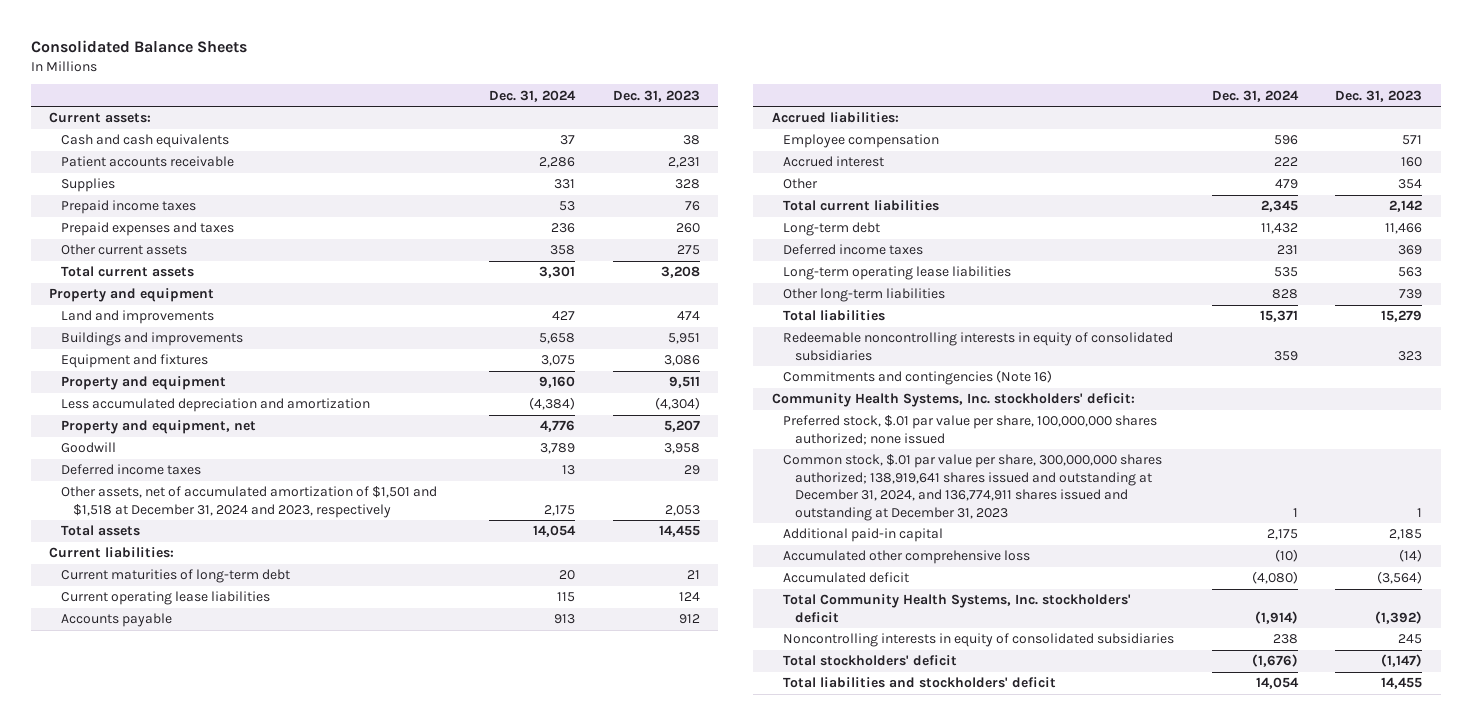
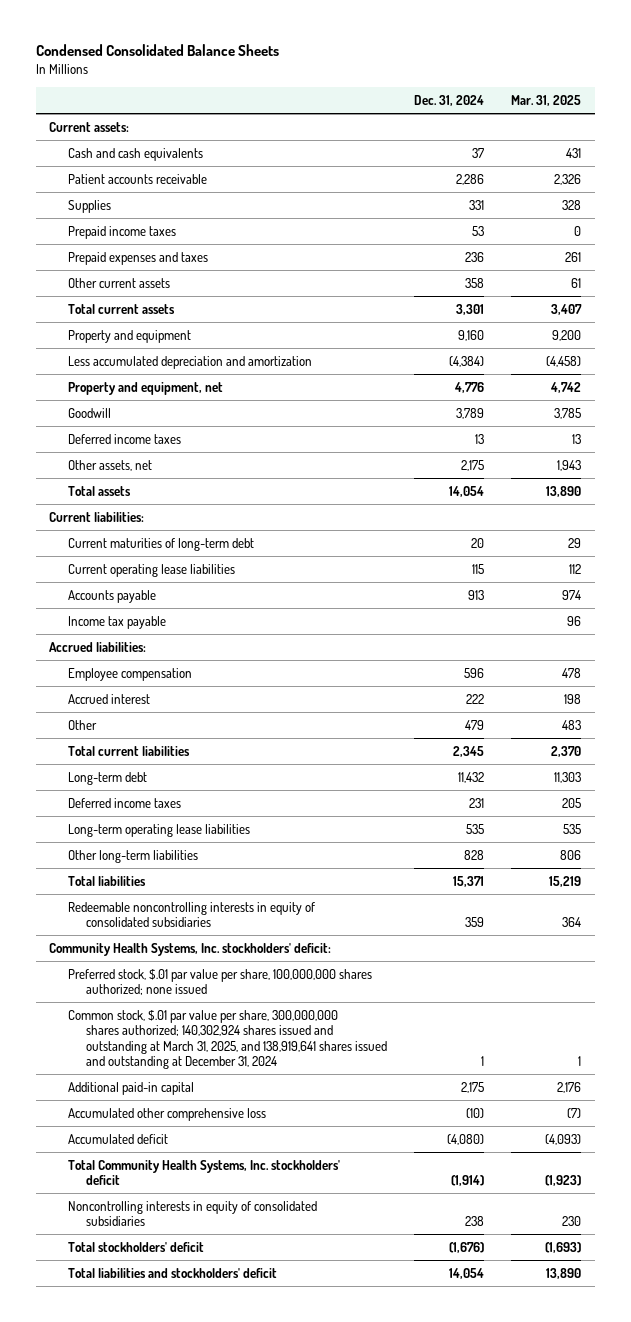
[30,39,247,53] Consolidated Balance Sheets -> [35,44,279,57] Condensed Consolidated Balance Sheets
[612,89,700,102] Dec. 31, 2023 -> none
none -> [511,95,582,107] Mar. 31, 2025
[49,288,215,303] Property and equipment -> none
[60,310,214,325] Land and improvements -> none
[60,332,243,347] Buildings and improvements -> none
[60,354,208,369] Equipment and fixtures -> none
[60,486,437,518] Other assets, net of accumulated amortization of $1,501 and $1,518 at December 31, 2024 and 2023, respectively -> [67,459,152,471] Other assets, net
none -> [67,615,166,629] Income tax payable
[783,370,1053,386] Commitments and contingencies (Note 16) -> none
[783,454,1163,521] Common stock, $.01 par value per share, 300,000,000 shares authorized; 138,919,641 shares issued and outstanding at December 31, 2024, and 136,774,911 shares issued and outstanding at December 31, 2023 -> [67,1009,387,1070] Common stock, $.01 par value per share, 300,000,000 shares authorized; 140,302,924 shares issued and outstanding at March 31, 2025, and 138,919,641 shares issued and outstanding at December 31, 2024

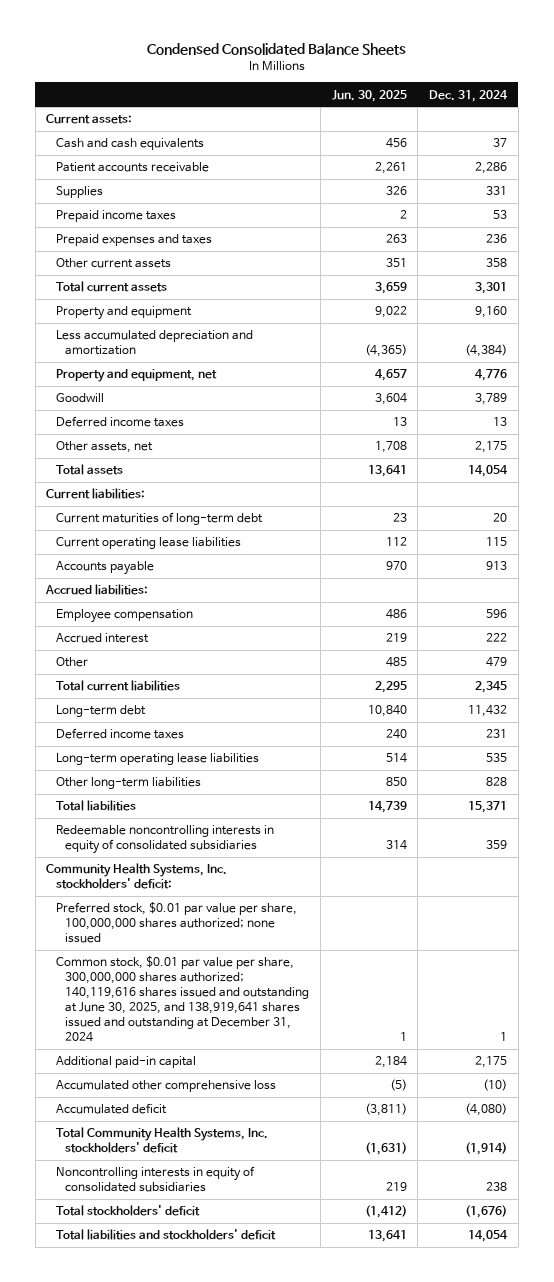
[511,95,582,107] Mar. 31, 2025 -> none
none -> [331,89,407,102] Jun. 30, 2025
[67,615,166,629] Income tax payable -> none
[67,968,372,996] Preferred stock, $.01 par value per share, 100,000,000 shares authorized; none issued -> [55,902,297,944] Preferred stock, $0.01 par value per share, 100,000,000 shares authorized; none issued
[67,1009,387,1070] Common stock, $.01 par value per share, 300,000,000 shares authorized; 140,302,924 shares issued and outstanding at March 31, 2025, and 138,919,641 shares issued and outstanding at December 31, 2024 -> [55,956,309,1042] Common stock, $0.01 par value per share, 300,000,000 shares authorized; 140,119,616 shares issued and outstanding at June 30, 2025, and 138,919,641 shares issued and outstanding at December 31, 2024

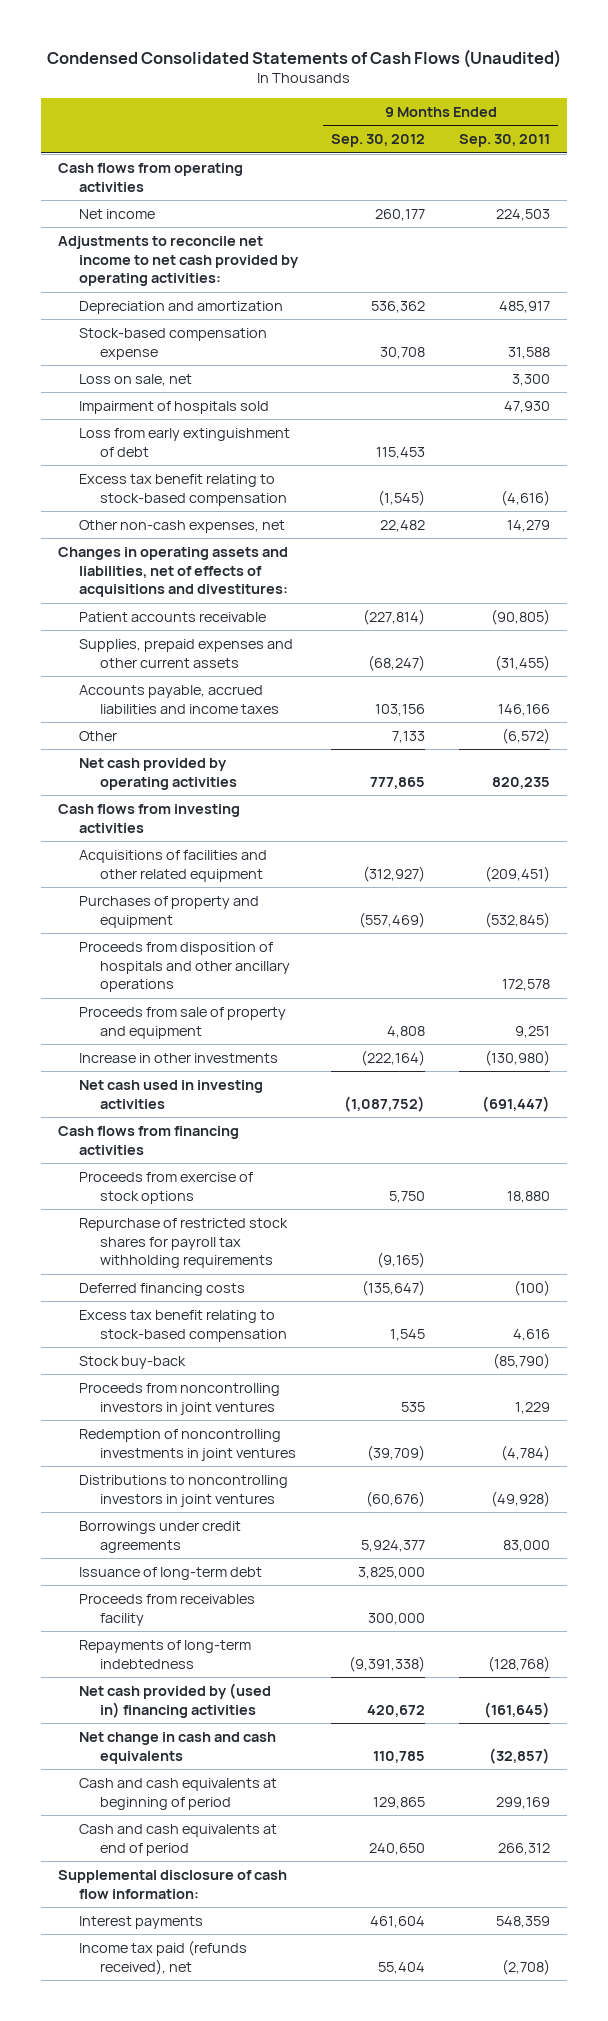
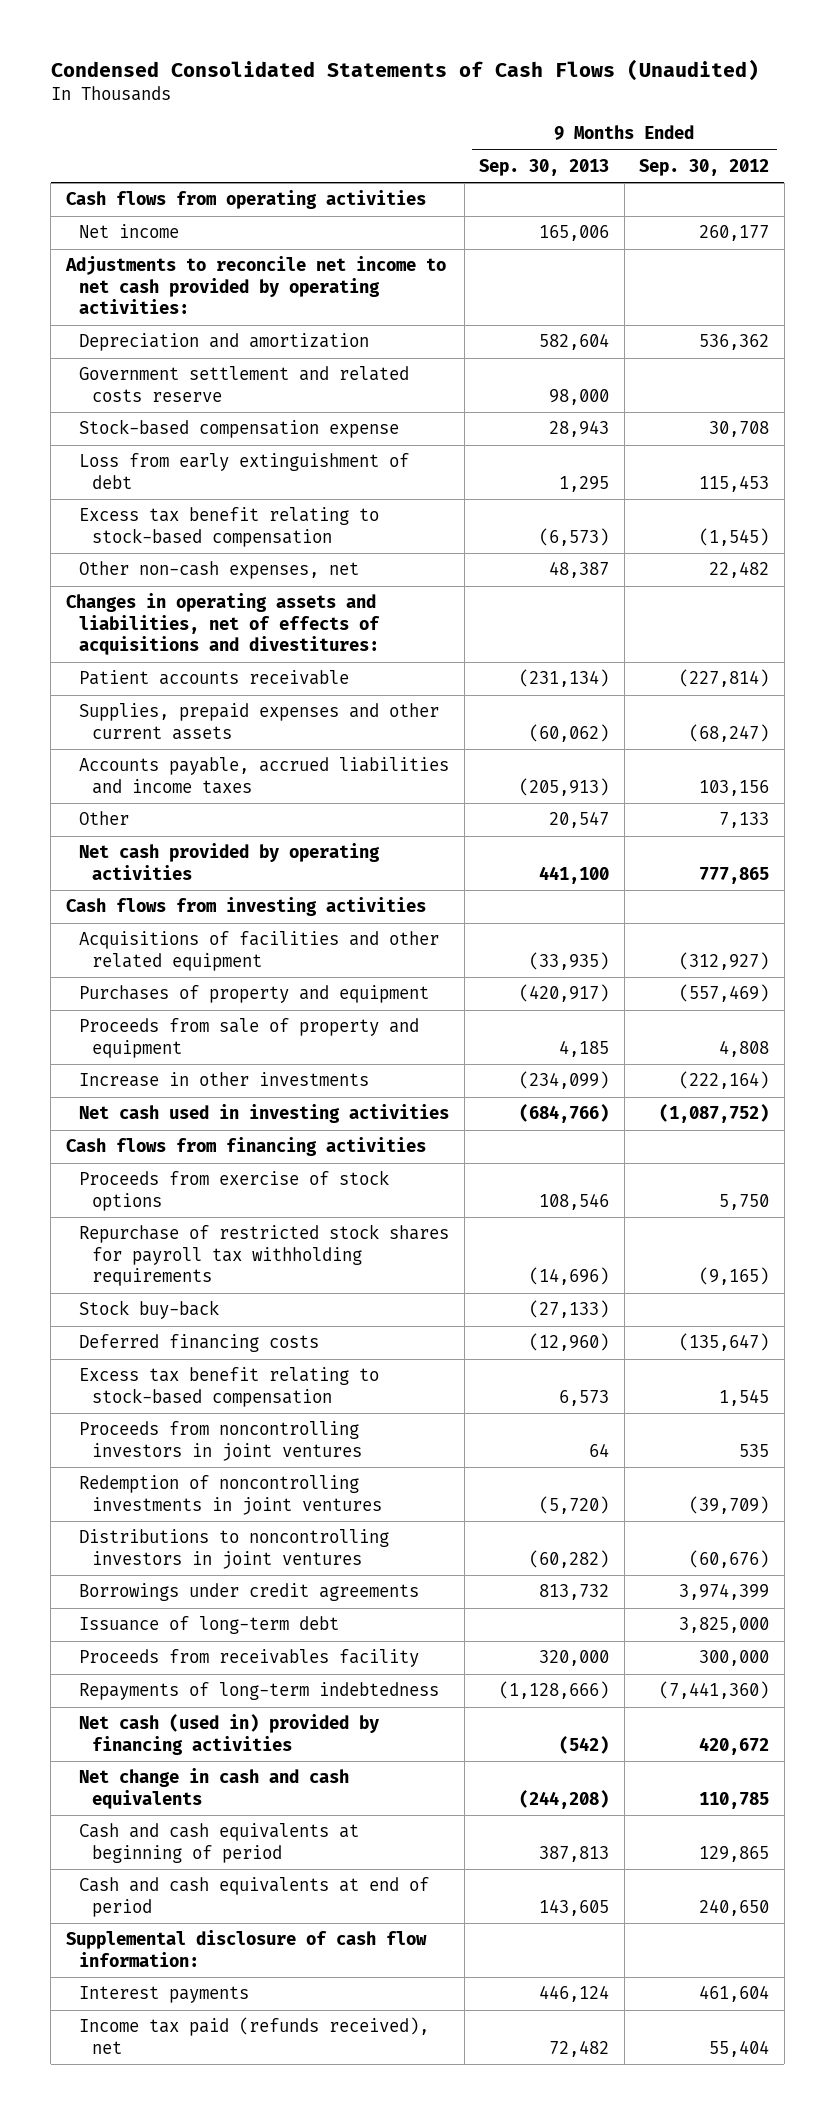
[458,134,550,148] Sep. 30, 2011 -> none
none -> [479,158,610,176] Sep. 30, 2013
none -> [79,366,410,402] Government settlement and related costs reserve
[78,374,192,387] Loss on sale, net -> none
[78,401,269,415] Impairment of hospitals sold -> none
[78,942,290,993] Proceeds from disposition of hospitals and other ancillary operations -> none
[78,1356,186,1370] Stock buy-back -> [79,1300,220,1320] Stock buy-back
[361,1539,426,1552] 5,924,377 -> [679,1583,770,1601] 3,974,399
[349,1655,426,1672] (9,391,338) -> [659,1681,770,1700] (7,441,360)
[78,1683,271,1718] Net cash provided by (used in) financing activities -> [79,1714,380,1755] Net cash (used in) provided by financing activities

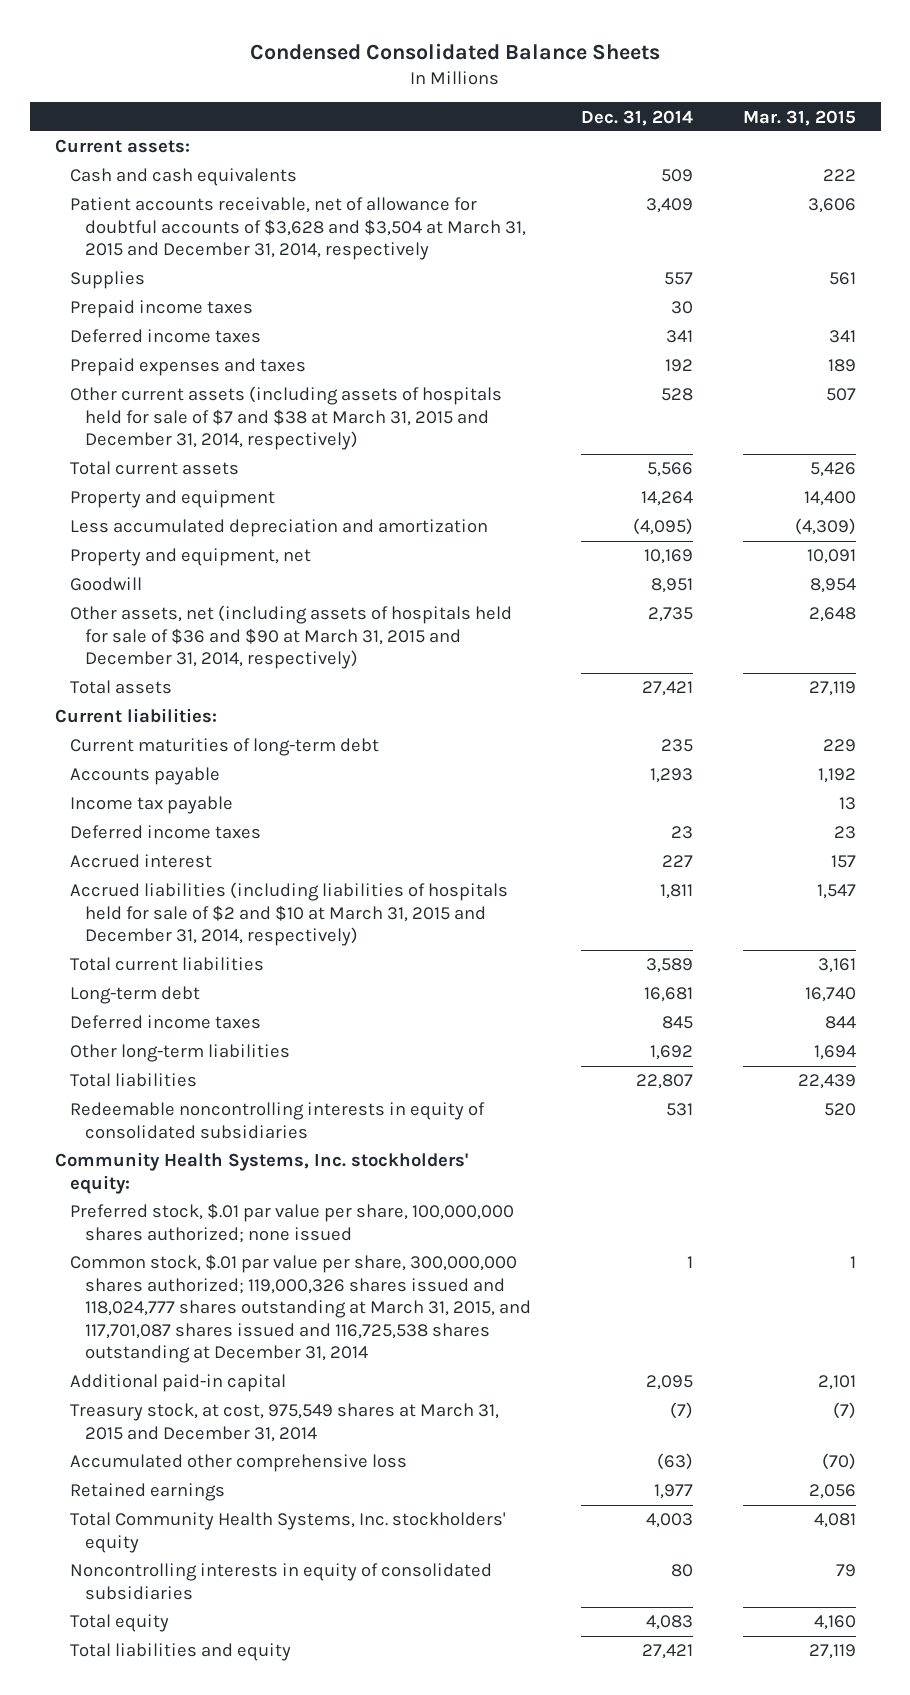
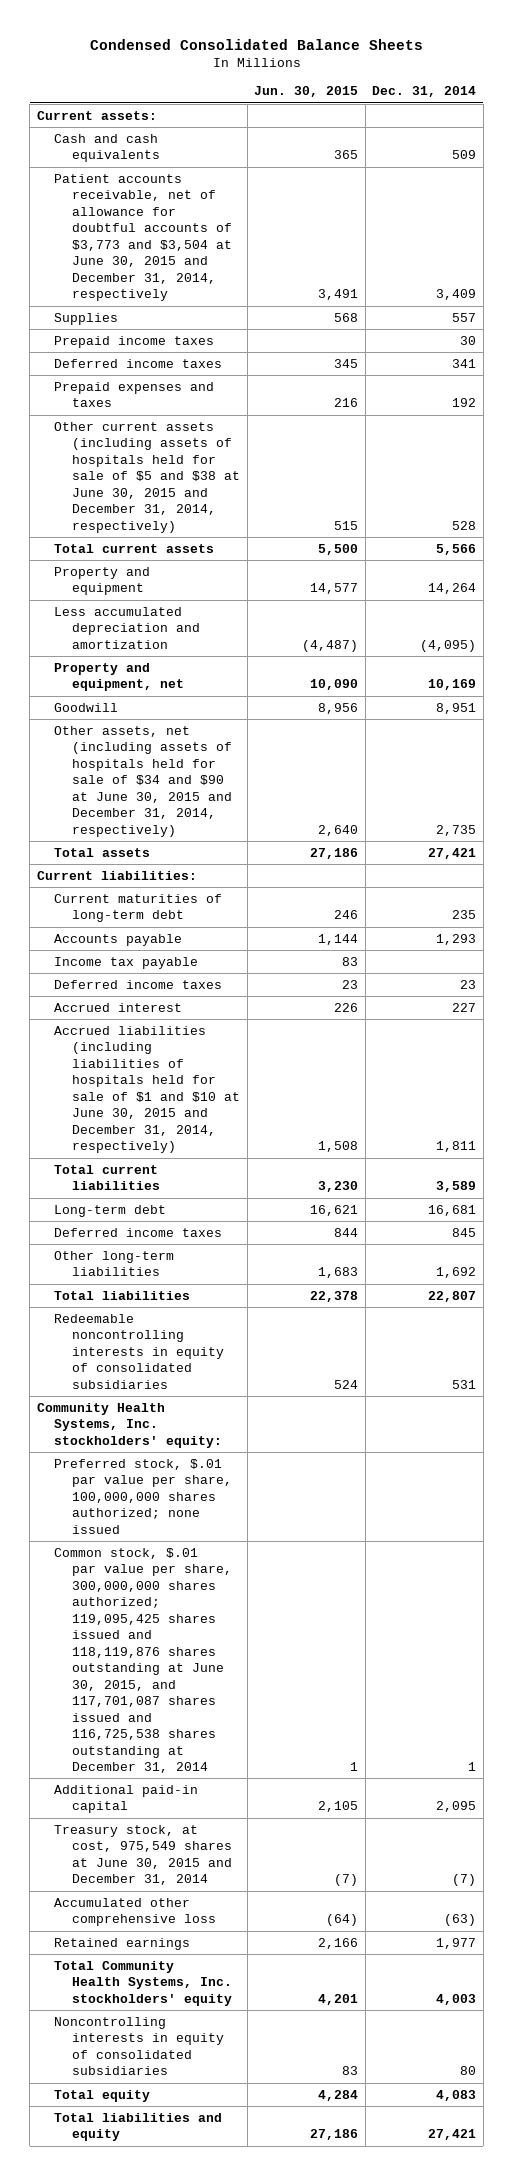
[742,109,856,126] Mar. 31, 2015 -> none
none -> [254,86,359,98] Jun. 30, 2015
[69,197,527,261] Patient accounts receivable, net of allowance for doubtful accounts of $3,628 and $3,504 at March 31, 2015 and December 31, 2014, respectively -> [54,173,233,302] Patient accounts receivable, net of allowance for doubtful accounts of $3,773 and $3,504 at June 30, 2015 and December 31, 2014, respectively
[69,386,502,451] Other current assets (including assets of hospitals held for sale of $7 and $38 at March 31, 2015 and December 31, 2014, respectively) -> [54,421,241,533] Other current assets (including assets of hospitals held for sale of $5 and $38 at June 30, 2015 and December 31, 2014, respectively)
[69,605,512,670] Other assets, net (including assets of hospitals held for sale of $36 and $90 at March 31, 2015 and December 31, 2014, respectively) -> [54,725,233,837] Other assets, net (including assets of hospitals held for sale of $34 and $90 at June 30, 2015 and December 31, 2014, respectively)
[69,882,508,947] Accrued liabilities (including liabilities of hospitals held for sale of $2 and $10 at March 31, 2015 and December 31, 2014, respectively) -> [54,1025,241,1154] Accrued liabilities (including liabilities of hospitals held for sale of $1 and $10 at June 30, 2015 and December 31, 2014, respectively)
[69,1254,532,1364] Common stock, $.01 par value per share, 300,000,000 shares authorized; 119,000,326 shares issued and 118,024,777 shares outstanding at March 31, 2015, and 117,701,087 shares issued and 116,725,538 shares outstanding at December 31, 2014 -> [54,1547,233,1773] Common stock, $.01 par value per share, 300,000,000 shares authorized; 119,095,425 shares issued and 118,119,876 shares outstanding at June 30, 2015, and 117,701,087 shares issued and 116,725,538 shares outstanding at December 31, 2014
[69,1403,499,1442] Treasury stock, at cost, 975,549 shares at March 31, 2015 and December 31, 2014 -> [54,1824,233,1886] Treasury stock, at cost, 975,549 shares at June 30, 2015 and December 31, 2014

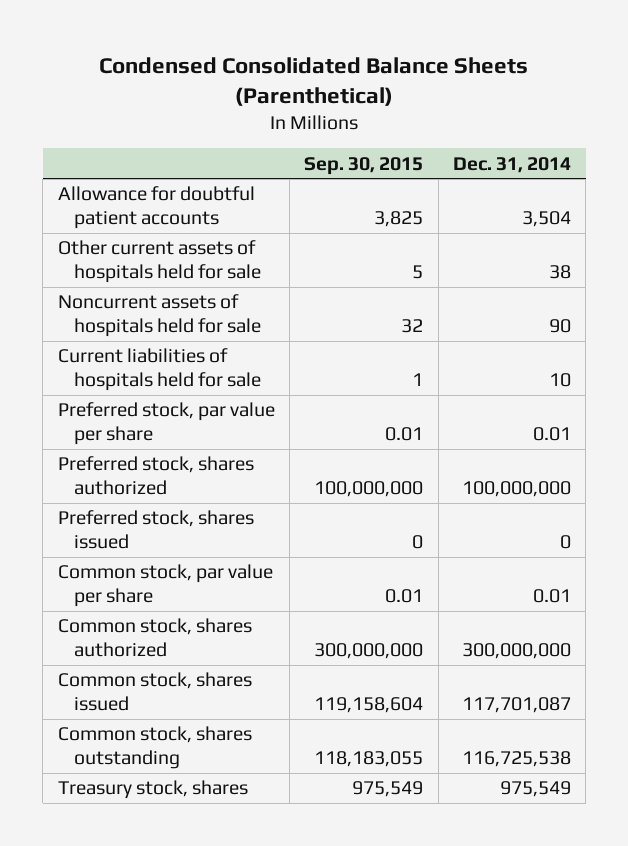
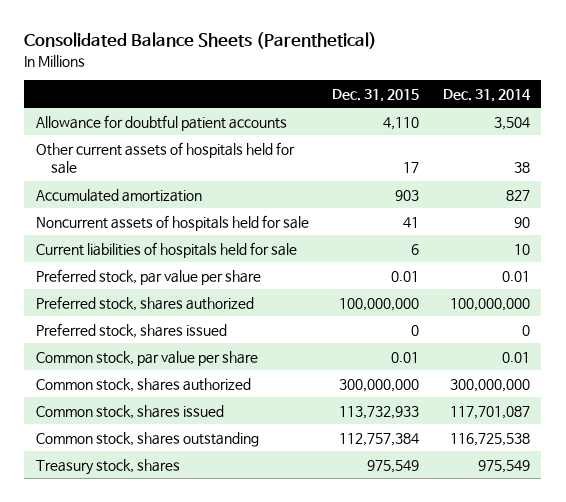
[99,56,529,106] Condensed Consolidated Balance Sheets (Parenthetical) -> [24,32,378,50] Consolidated Balance Sheets (Parenthetical)
[304,156,424,175] Sep. 30, 2015 -> none
none -> [332,88,420,102] Dec. 31, 2015
none -> [36,188,203,202] Accumulated amortization

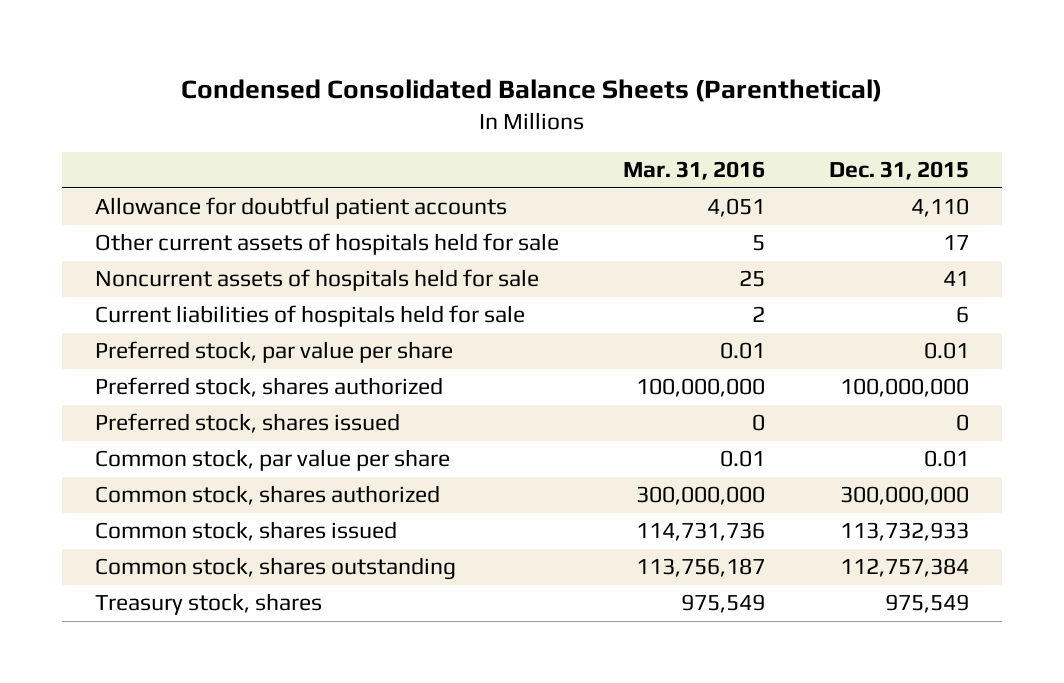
[24,32,378,50] Consolidated Balance Sheets (Parenthetical) -> [181,78,883,102] Condensed Consolidated Balance Sheets (Parenthetical)
[442,88,531,102] Dec. 31, 2014 -> none
none -> [623,161,766,181] Mar. 31, 2016
[36,188,203,202] Accumulated amortization -> none

